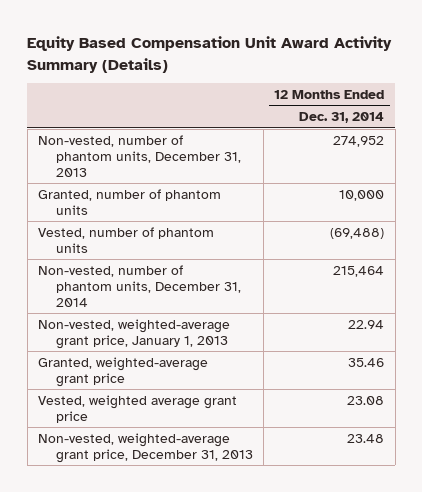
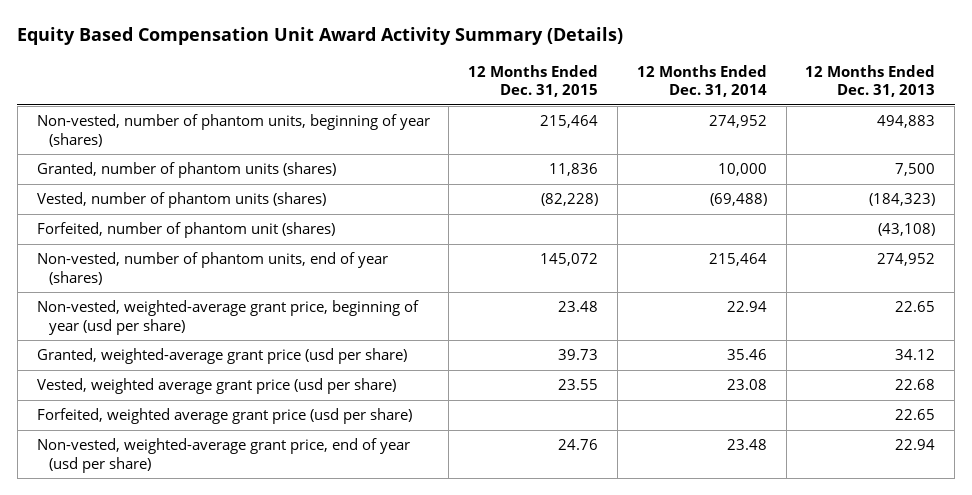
none -> [468,64,599,97] 12 Months Ended Dec. 31, 2015
none -> [805,64,936,97] 12 Months Ended Dec. 31, 2013
[37,134,242,177] Non-vested, number of phantom units, December 31, 2013 -> [36,114,430,147] Non-vested, number of phantom units, beginning of year (shares)
[37,188,221,215] Granted, number of phantom units -> [36,162,336,179] Granted, number of phantom units (shares)
[37,226,214,253] Vested, number of phantom units -> [36,192,326,209] Vested, number of phantom units (shares)
none -> [36,222,335,239] Forfeited, number of phantom unit (shares)
[37,264,242,307] Non-vested, number of phantom units, December 31, 2014 -> [36,252,388,285] Non-vested, number of phantom units, end of year (shares)
[37,318,230,349] Non-vested, weighted-average grant price, January 1, 2013 -> [36,300,419,335] Non-vested, weighted-average grant price, beginning of year (usd per share)
[37,356,208,387] Granted, weighted-average grant price -> [36,348,407,365] Granted, weighted-average grant price (usd per share)
[37,394,237,423] Vested, weighted average grant price -> [36,378,396,395] Vested, weighted average grant price (usd per share)
none -> [36,408,412,425] Forfeited, weighted average grant price (usd per share)
[37,432,254,463] Non-vested, weighted-average grant price, December 31, 2013 -> [36,438,410,473] Non-vested, weighted-average grant price, end of year (usd per share)

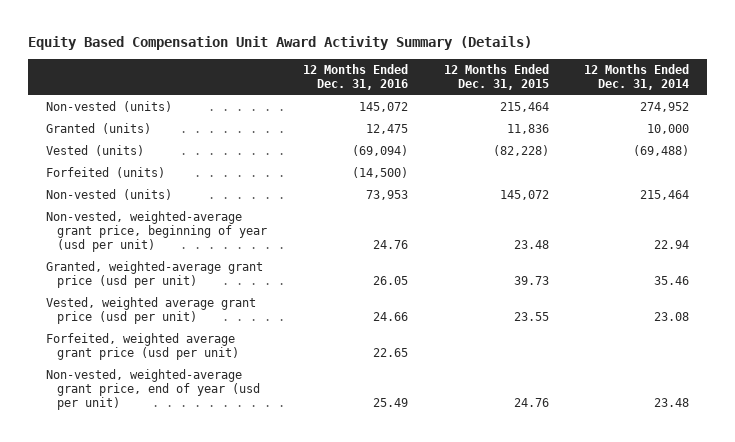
[805,64,936,97] 12 Months Ended Dec. 31, 2013 -> none
none -> [302,64,408,91] 12 Months Ended Dec. 31, 2016
[36,222,335,239] Forfeited, number of phantom unit (shares) -> none
[36,114,430,147] Non-vested, number of phantom units, beginning of year (shares) -> [46,101,173,113] Non-vested (units)
[36,162,336,179] Granted, number of phantom units (shares) -> [46,123,152,135] Granted (units)
[36,192,326,209] Vested, number of phantom units (shares) -> [46,145,145,157] Vested (units)
none -> [46,167,166,179] Forfeited (units)
[36,252,388,285] Non-vested, number of phantom units, end of year (shares) -> [46,189,173,201] Non-vested (units)
[36,300,419,335] Non-vested, weighted-average grant price, beginning of year (usd per share) -> [46,211,268,253] Non-vested, weighted-average grant price, beginning of year (usd per unit)
[36,348,407,365] Granted, weighted-average grant price (usd per share) -> [46,261,264,289] Granted, weighted-average grant price (usd per unit)
[36,378,396,395] Vested, weighted average grant price (usd per share) -> [46,297,257,325] Vested, weighted average grant price (usd per unit)
[36,408,412,425] Forfeited, weighted average grant price (usd per share) -> [46,333,240,361] Forfeited, weighted average grant price (usd per unit)
[36,438,410,473] Non-vested, weighted-average grant price, end of year (usd per share) -> [46,369,261,411] Non-vested, weighted-average grant price, end of year (usd per unit)

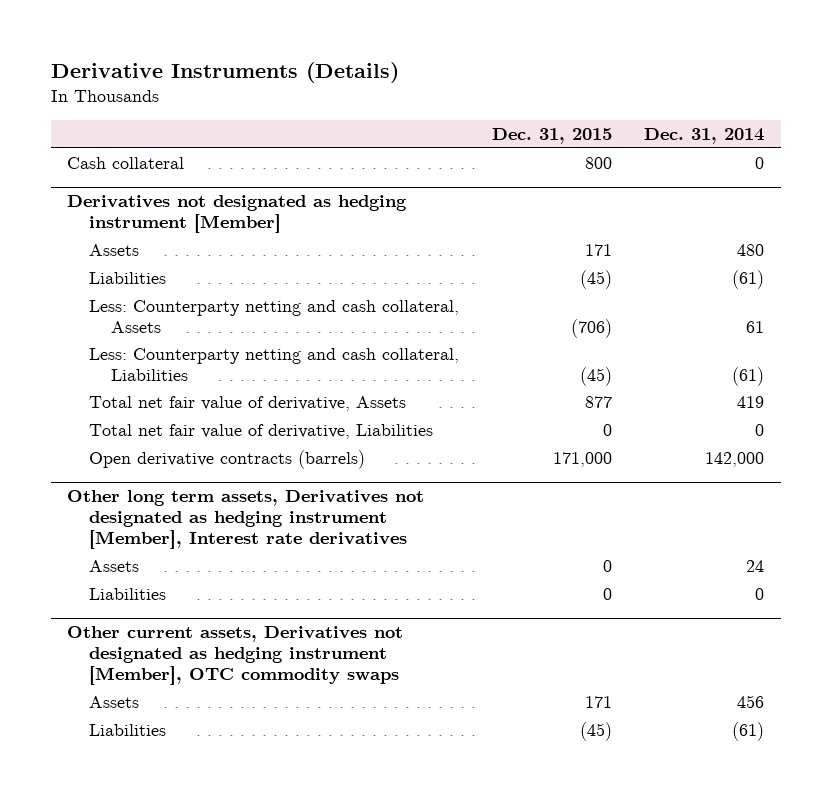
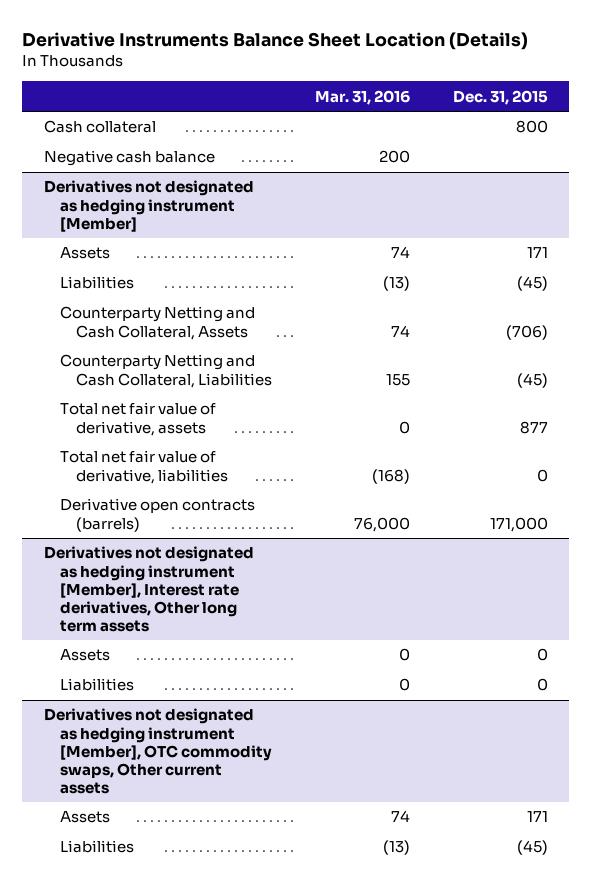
[50,62,399,84] Derivative Instruments (Details) -> [22,31,529,50] Derivative Instruments Balance Sheet Location (Details)
[644,127,765,144] Dec. 31, 2014 -> none
none -> [315,89,411,105] Mar. 31, 2016
none -> [43,150,215,167] Negative cash balance
[89,300,460,333] Less: Counterparty netting and cash collateral, Assets -> [60,306,256,340] Counterparty Netting and Cash Collateral, Assets
[89,348,460,381] Less: Counterparty netting and cash collateral, Liabilities -> [60,354,273,388] Counterparty Netting and Cash Collateral, Liabilities
[89,396,407,412] Total net fair value of derivative, Assets -> [60,402,217,436] Total net fair value of derivative, assets
[89,424,434,440] Total net fair value of derivative, Liabilities -> [60,450,229,484] Total net fair value of derivative, liabilities
[89,450,366,470] Open derivative contracts (barrels) -> [60,498,256,532] Derivative open contracts (barrels)
[67,490,425,549] Other long term assets, Derivatives not designated as hedging instrument [Member], Interest rate derivatives -> [43,546,254,632] Derivatives not designated as hedging instrument [Member], Interest rate derivatives, Other long term assets
[67,626,404,685] Other current assets, Derivatives not designated as hedging instrument [Member], OTC commodity swaps -> [43,708,273,794] Derivatives not designated as hedging instrument [Member], OTC commodity swaps, Other current assets

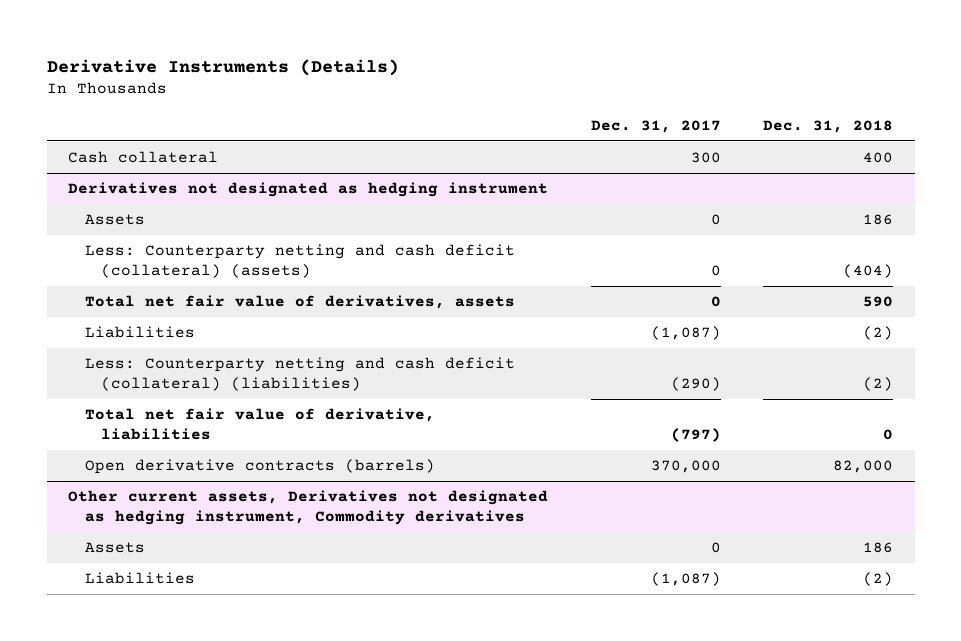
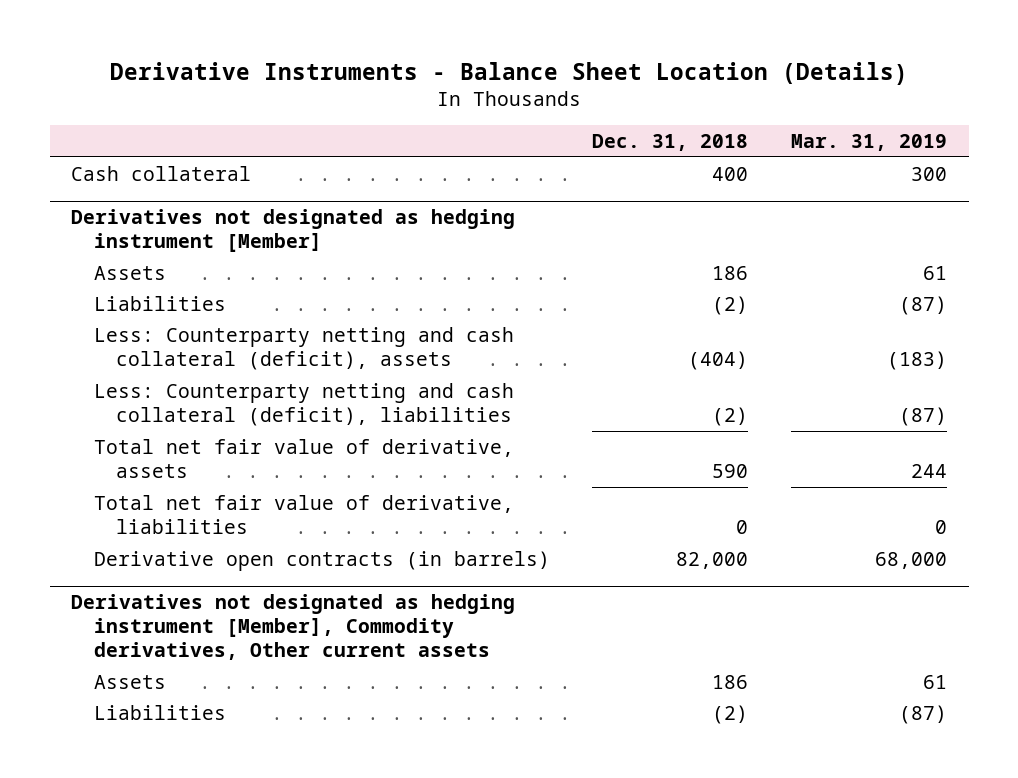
[46,58,399,76] Derivative Instruments (Details) -> [110,61,909,85] Derivative Instruments - Balance Sheet Location (Details)
[590,119,721,133] Dec. 31, 2017 -> none
none -> [791,133,948,151] Mar. 31, 2019
[68,182,549,198] Derivatives not designated as hedging instrument -> [70,208,515,253] Derivatives not designated as hedging instrument [Member]
[84,244,515,279] Less: Counterparty netting and cash deficit (collateral) (assets) -> none
[84,295,515,310] Total net fair value of derivatives, assets -> none
none -> [93,326,514,370] Less: Counterparty netting and cash collateral (deficit), assets
[84,357,515,392] Less: Counterparty netting and cash deficit (collateral) (liabilities) -> [93,382,514,426] Less: Counterparty netting and cash collateral (deficit), liabilities
none -> [93,438,514,478] Total net fair value of derivative, assets
[84,459,435,475] Open derivative contracts (barrels) -> [93,550,550,571] Derivative open contracts (in barrels)
[68,490,549,526] Other current assets, Derivatives not designated as hedging instrument, Commodity derivatives -> [70,593,515,661] Derivatives not designated as hedging instrument [Member], Commodity derivatives, Other current assets

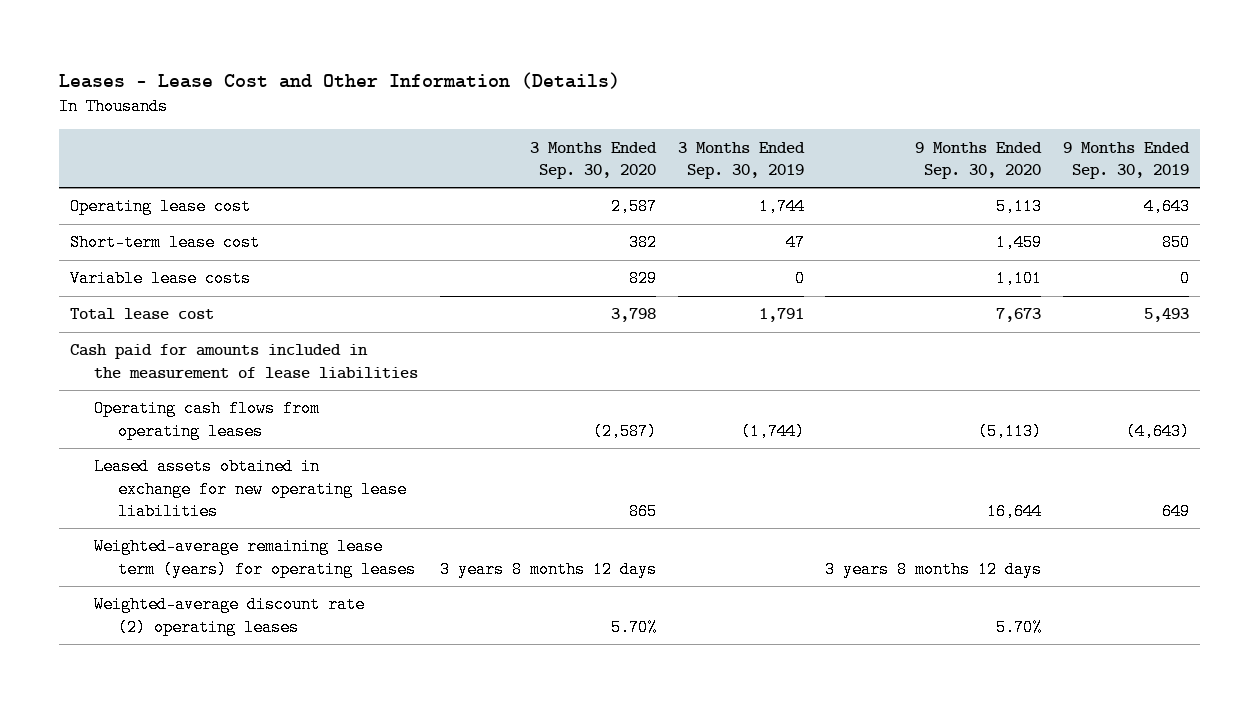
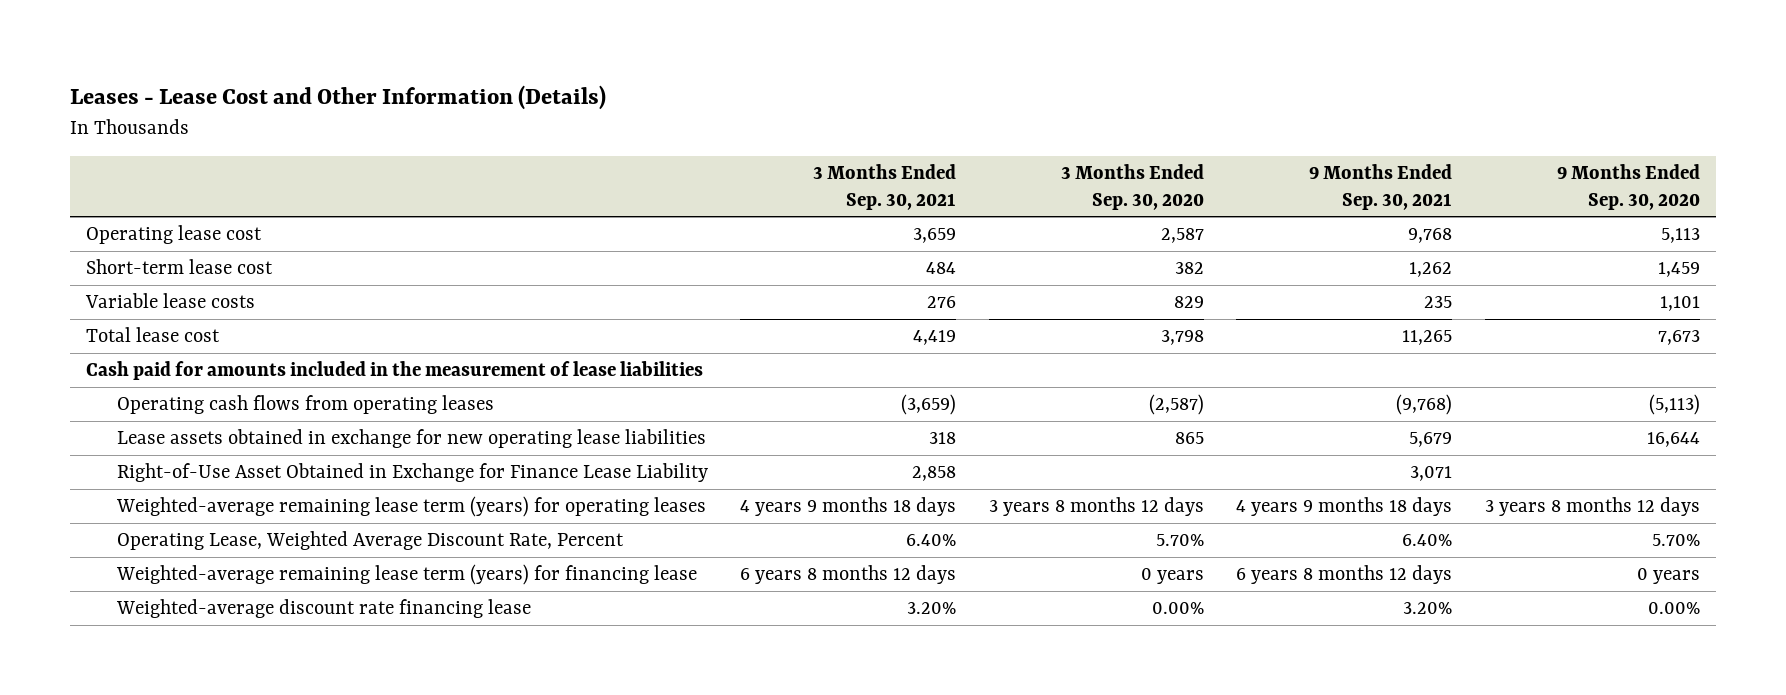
[677,141,805,180] 3 Months Ended Sep. 30, 2019 -> none
[1063,141,1191,180] 9 Months Ended Sep. 30, 2019 -> none
none -> [813,164,957,210] 3 Months Ended Sep. 30, 2021
none -> [1309,164,1453,210] 9 Months Ended Sep. 30, 2021
[93,458,407,520] Leased assets obtained in exchange for new operating lease liabilities -> [116,429,706,449] Lease assets obtained in exchange for new operating lease liabilities
none -> [116,463,708,483] Right-of-Use Asset Obtained in Exchange for Finance Lease Liability
[93,596,365,636] Weighted-average discount rate (2) operating leases -> [116,531,624,551] Operating Lease, Weighted Average Discount Rate, Percent
none -> [115,564,697,586] Weighted-average remaining lease term (years) for financing lease
none -> [115,599,531,619] Weighted-average discount rate financing lease

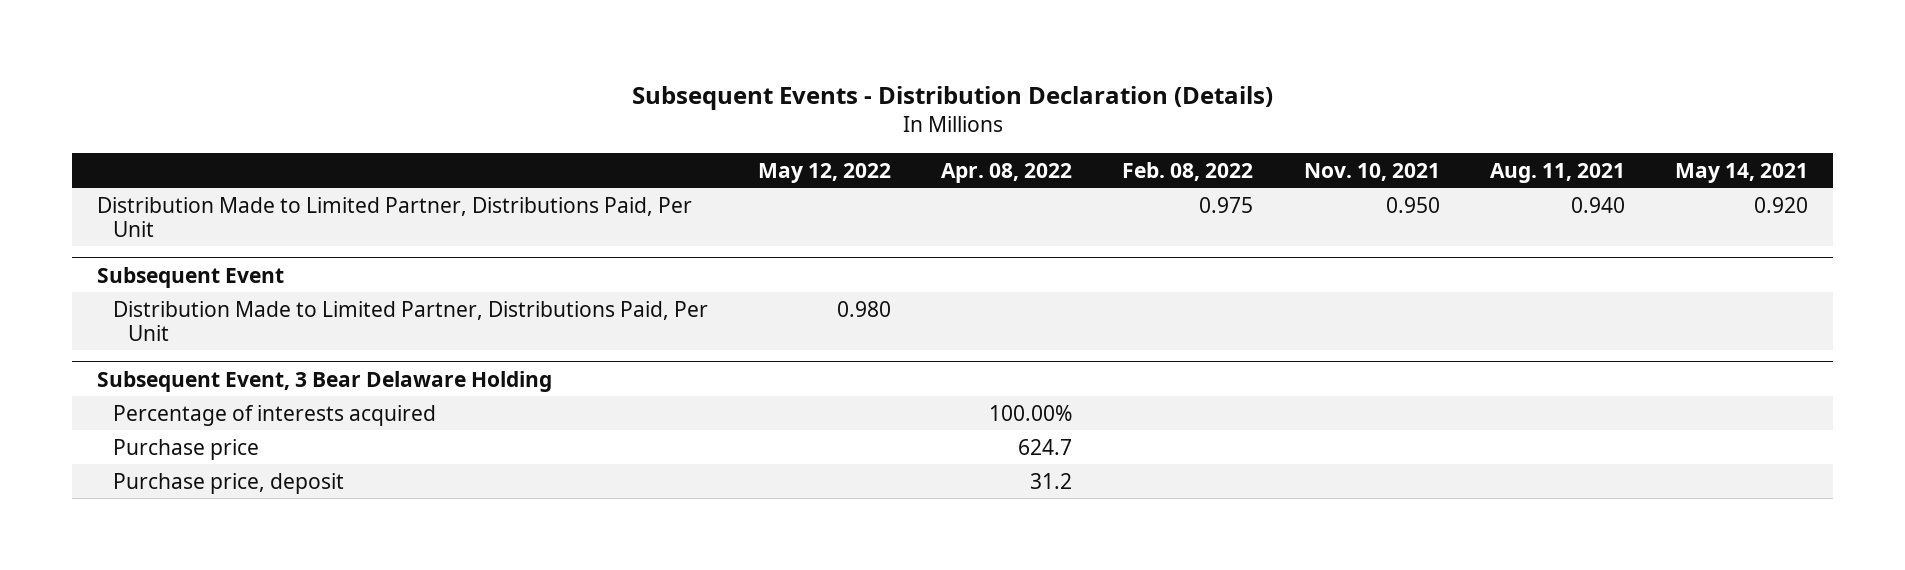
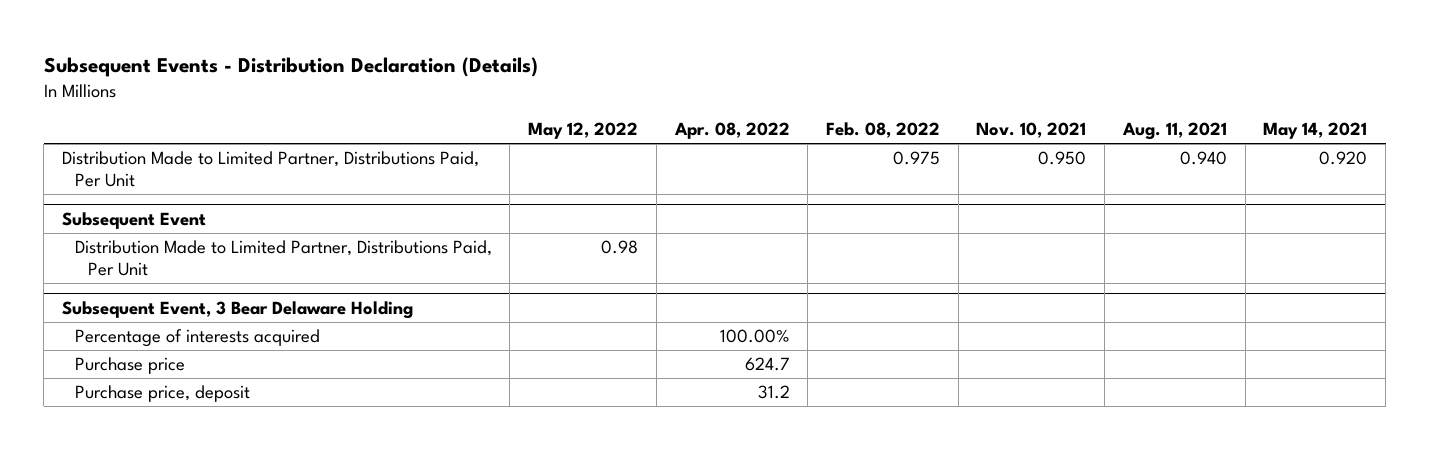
[836,300,891,317] 0.980 -> [601,240,639,255] 0.98

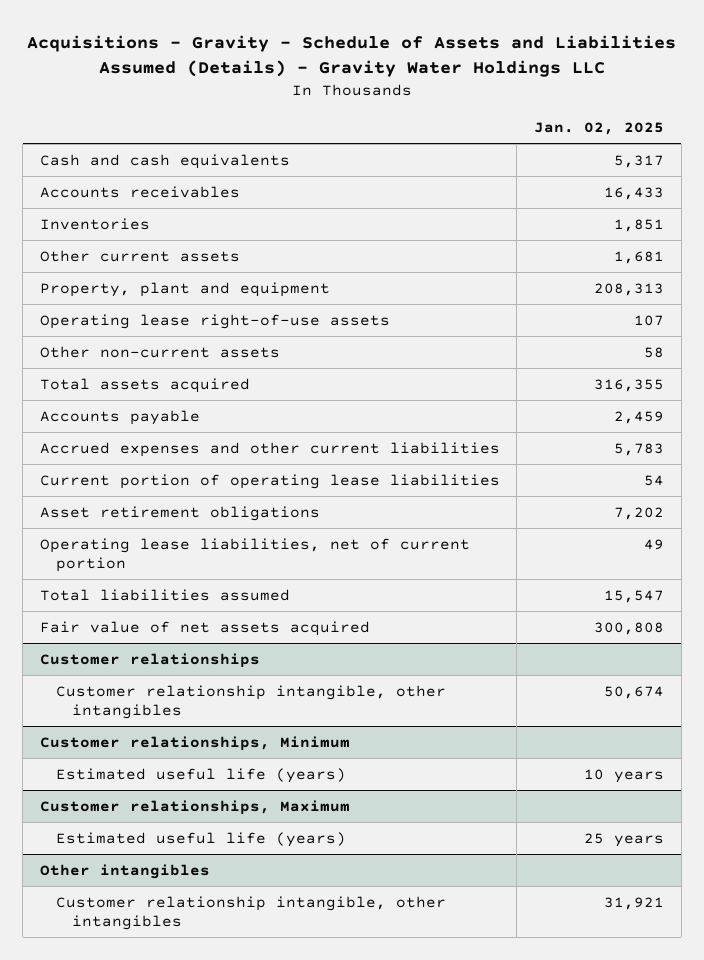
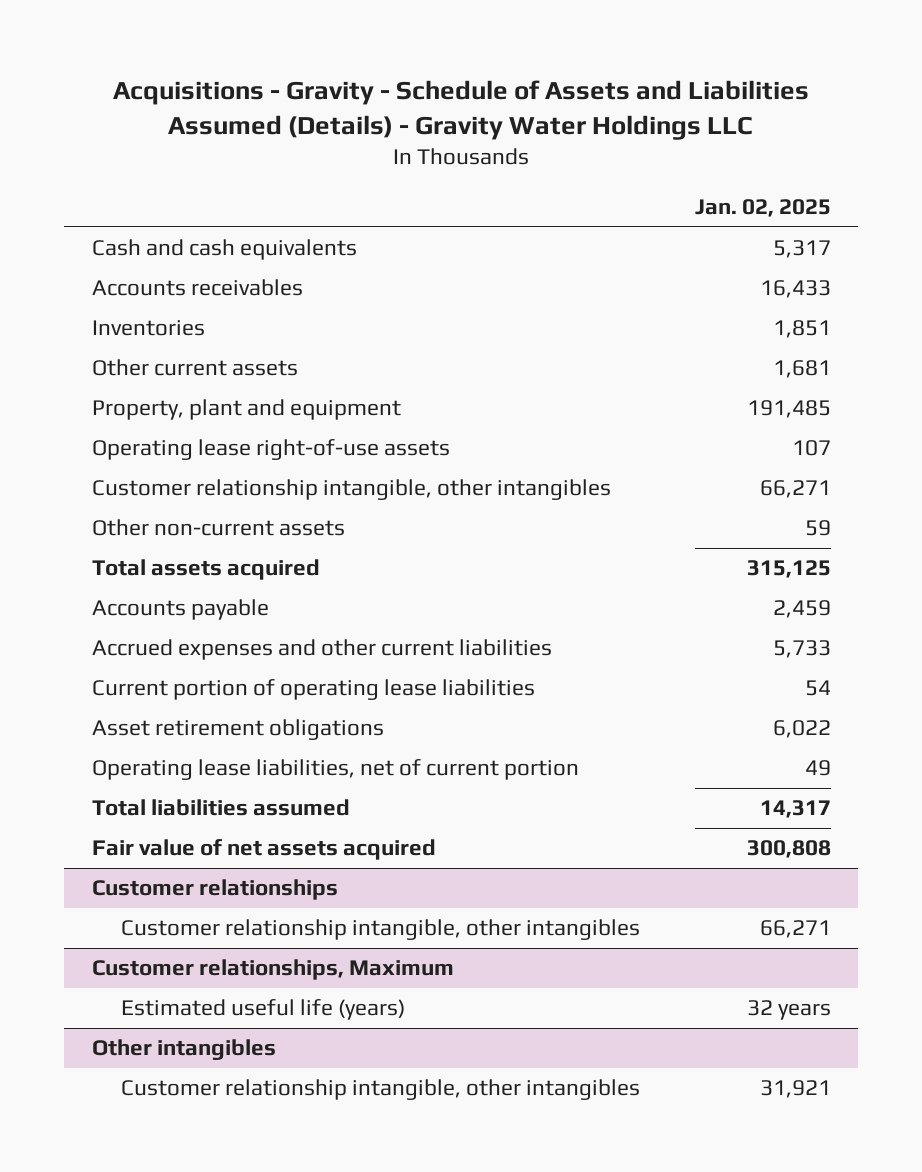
[594,282,665,296] 208,313 -> [746,400,831,419] 191,485
none -> [91,479,611,501] Customer relationship intangible, other intangibles
[644,346,665,358] 58 -> [804,520,831,537] 59
[594,378,665,392] 316,355 -> [746,560,831,579] 315,125
[614,442,665,456] 5,783 -> [772,640,831,659] 5,733
[614,506,665,520] 7,202 -> [772,720,831,739] 6,022
[604,589,665,603] 15,547 -> [759,800,831,819] 14,317
[39,735,350,751] Customer relationships, Minimum -> none
[56,767,347,783] Estimated useful life (years) -> none
[604,685,665,699] 50,674 -> [759,920,831,939] 66,271
[584,832,665,847] 25 years -> [746,1000,831,1021] 32 years

